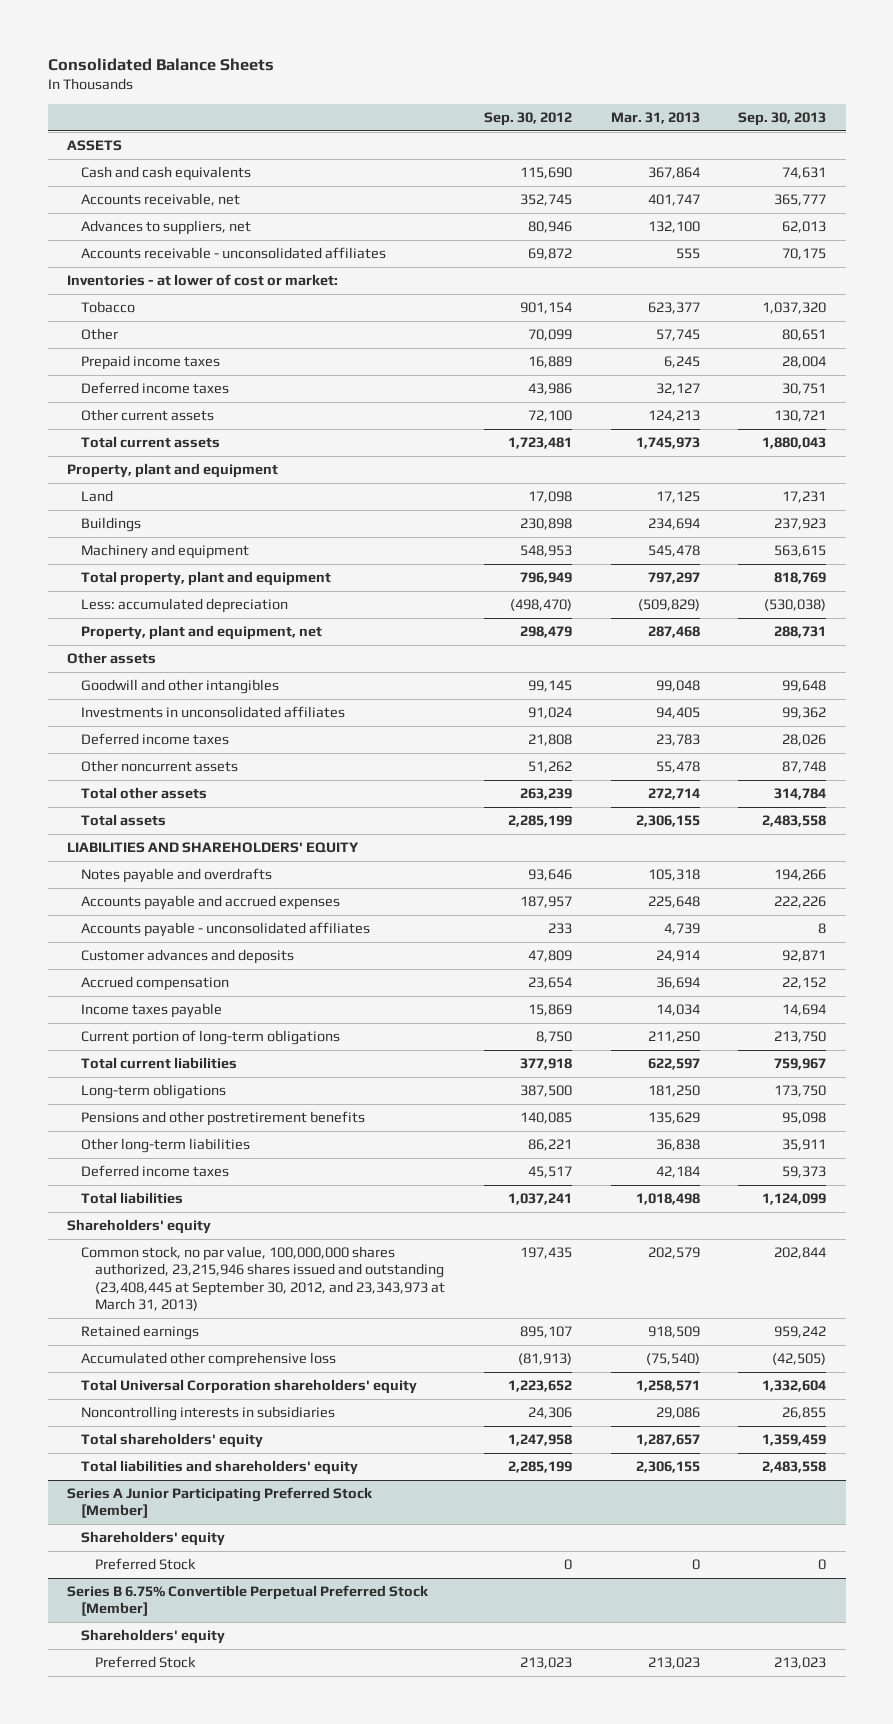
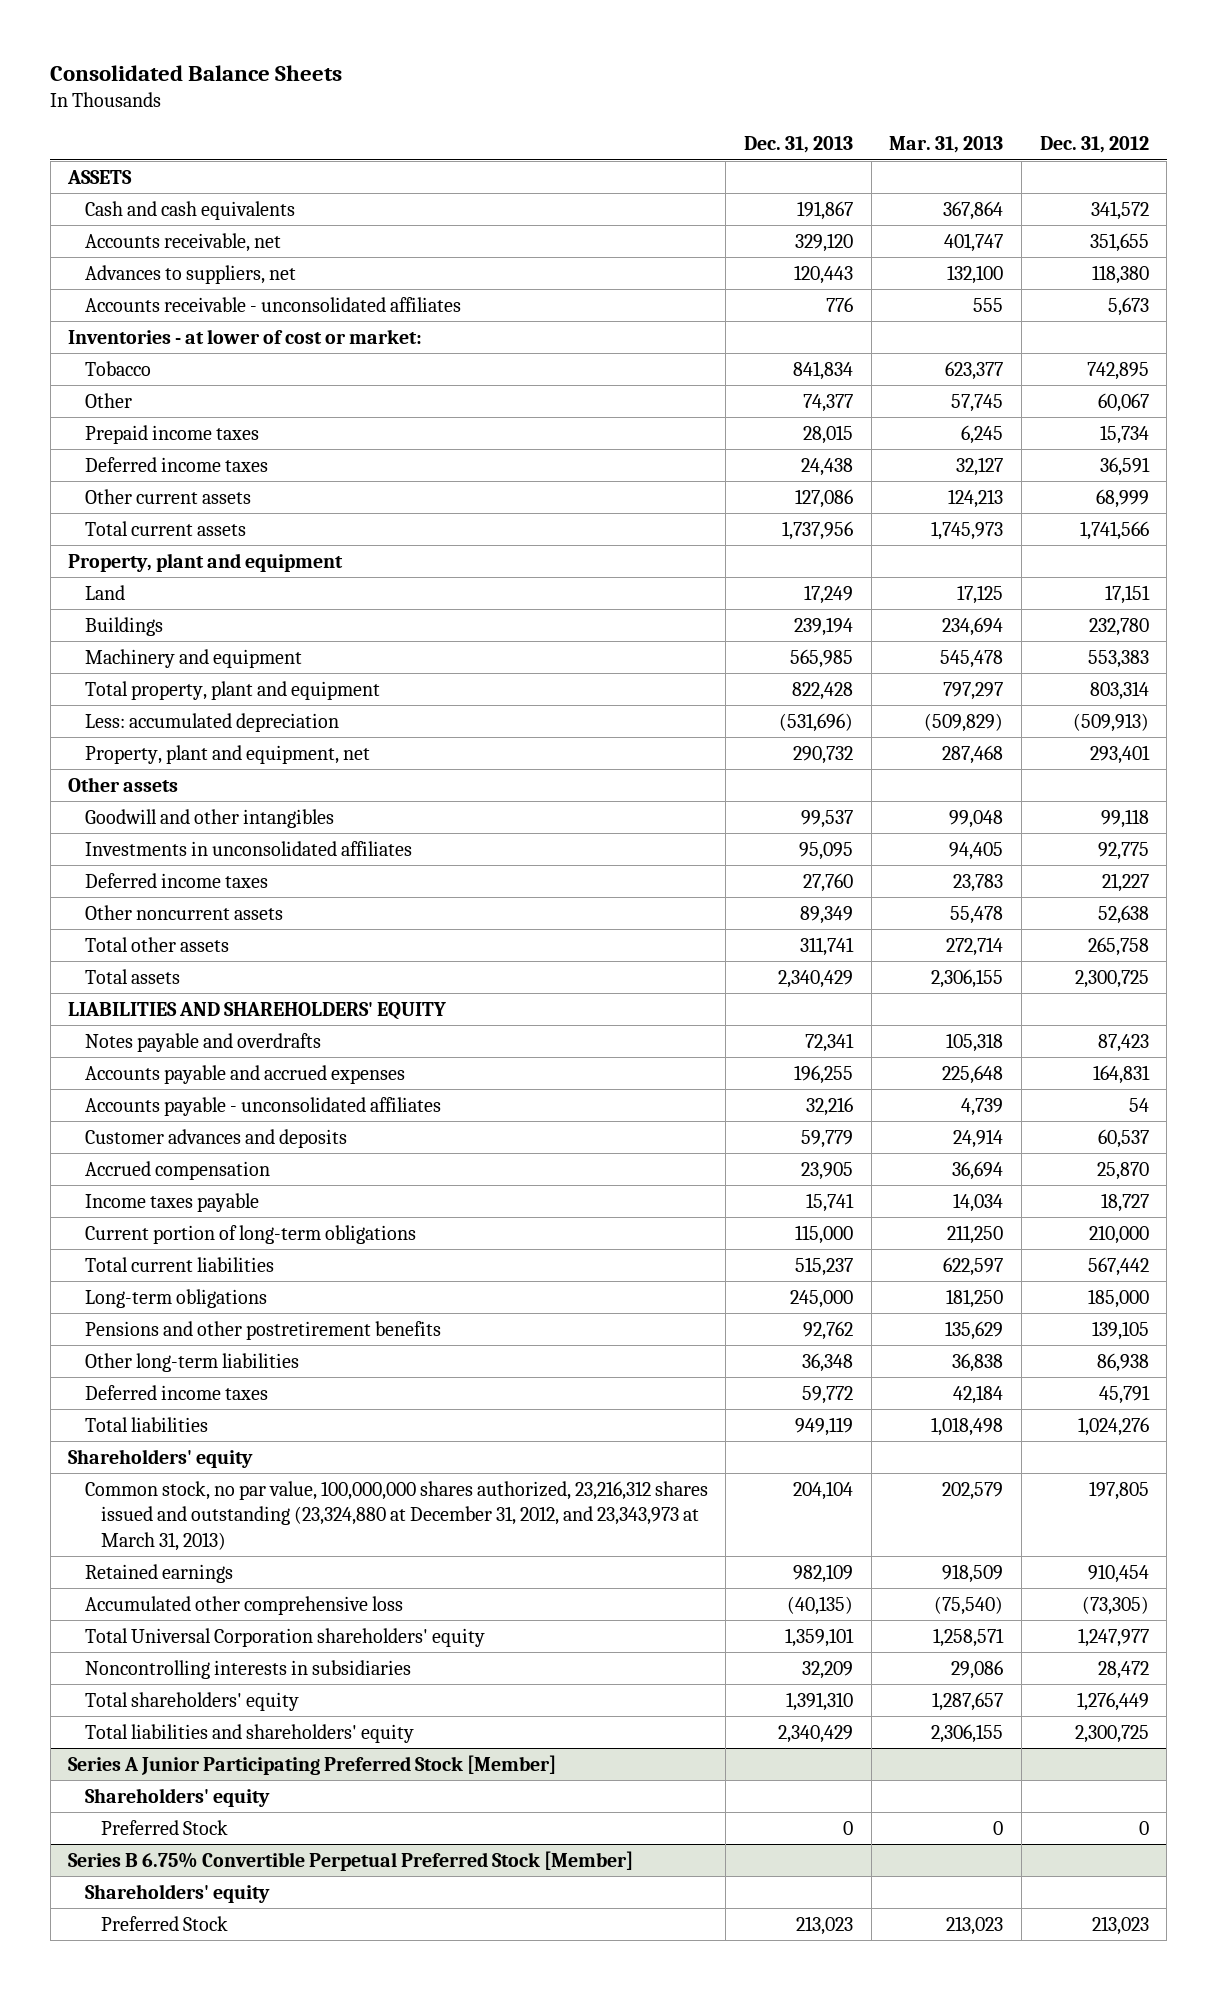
[483,112,572,127] Sep. 30, 2012 -> none
[738,112,827,127] Sep. 30, 2013 -> none
none -> [743,136,853,154] Dec. 31, 2013
none -> [1039,136,1149,154] Dec. 31, 2012
[80,1246,445,1311] Common stock, no par value, 100,000,000 shares authorized, 23,215,946 shares issued and outstanding (23,408,445 at September 30, 2012, and 23,343,973 at March 31, 2013) -> [84,1480,708,1551] Common stock, no par value, 100,000,000 shares authorized, 23,216,312 shares issued and outstanding (23,324,880 at December 31, 2012, and 23,343,973 at March 31, 2013)

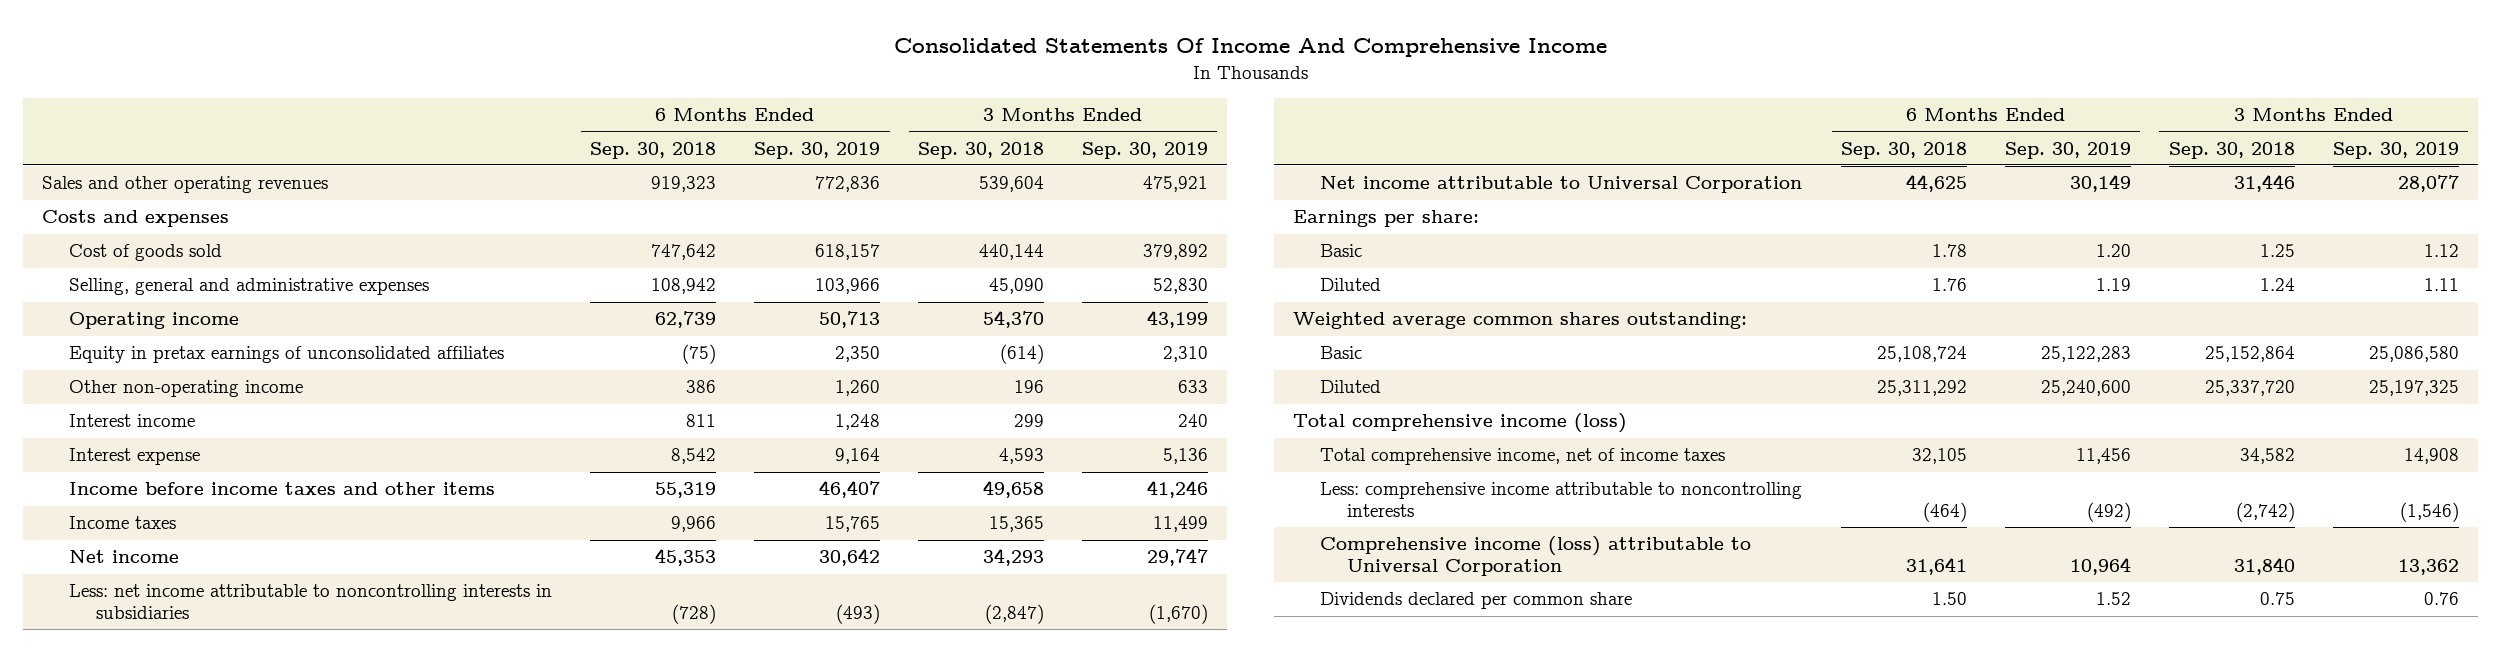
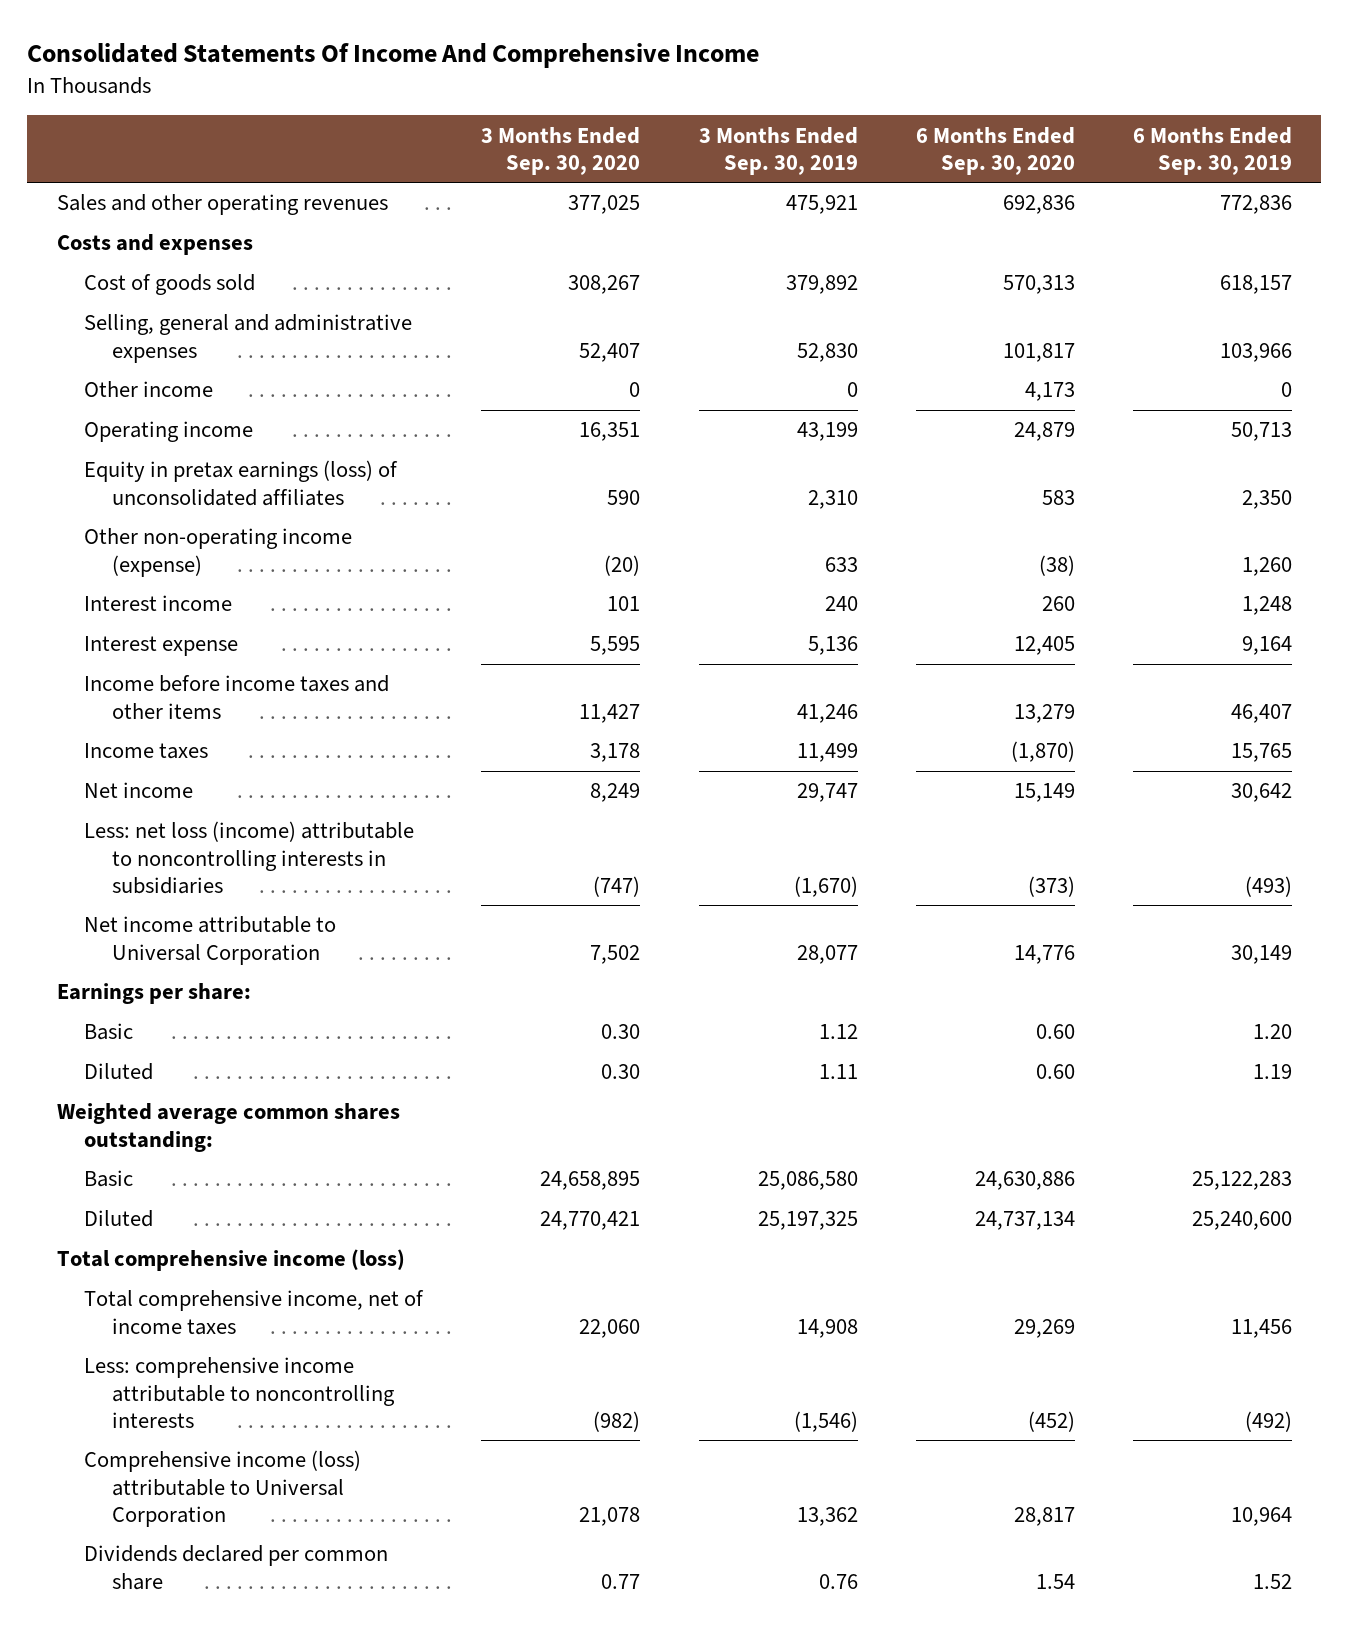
[590,141,717,159] Sep. 30, 2018 -> none
[917,141,1044,159] Sep. 30, 2018 -> none
none -> [481,126,641,175] 3 Months Ended Sep. 30, 2020
none -> [915,126,1075,175] 6 Months Ended Sep. 30, 2020
none -> [84,381,214,398] Other income
[69,346,505,364] Equity in pretax earnings of unconsolidated affiliates -> [84,460,399,506] Equity in pretax earnings (loss) of unconsolidated affiliates
[69,380,304,398] Other non-operating income -> [84,528,353,577] Other non-operating income (expense)
[69,584,553,620] Less: net income attributable to noncontrolling interests in subsidiaries -> [84,821,415,894] Less: net loss (income) attributable to noncontrolling interests in subsidiaries

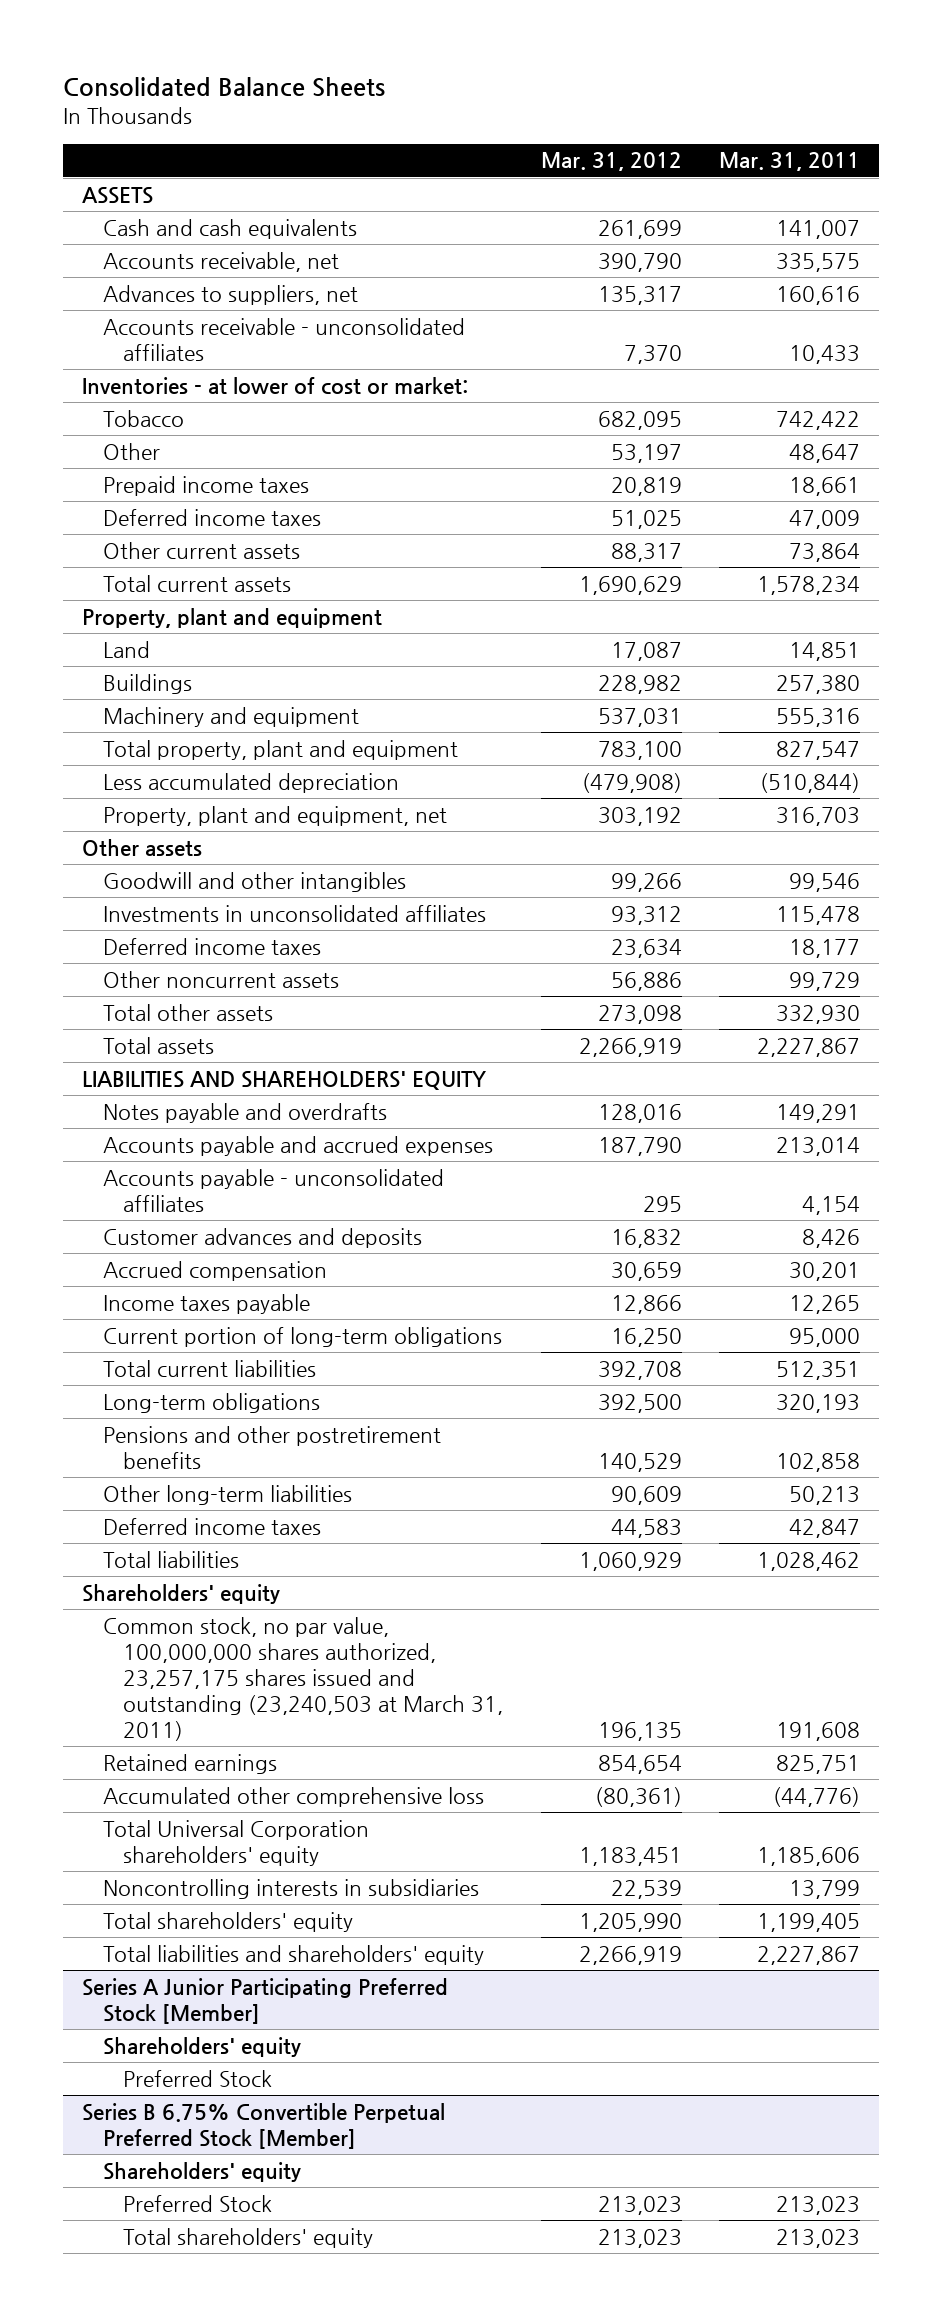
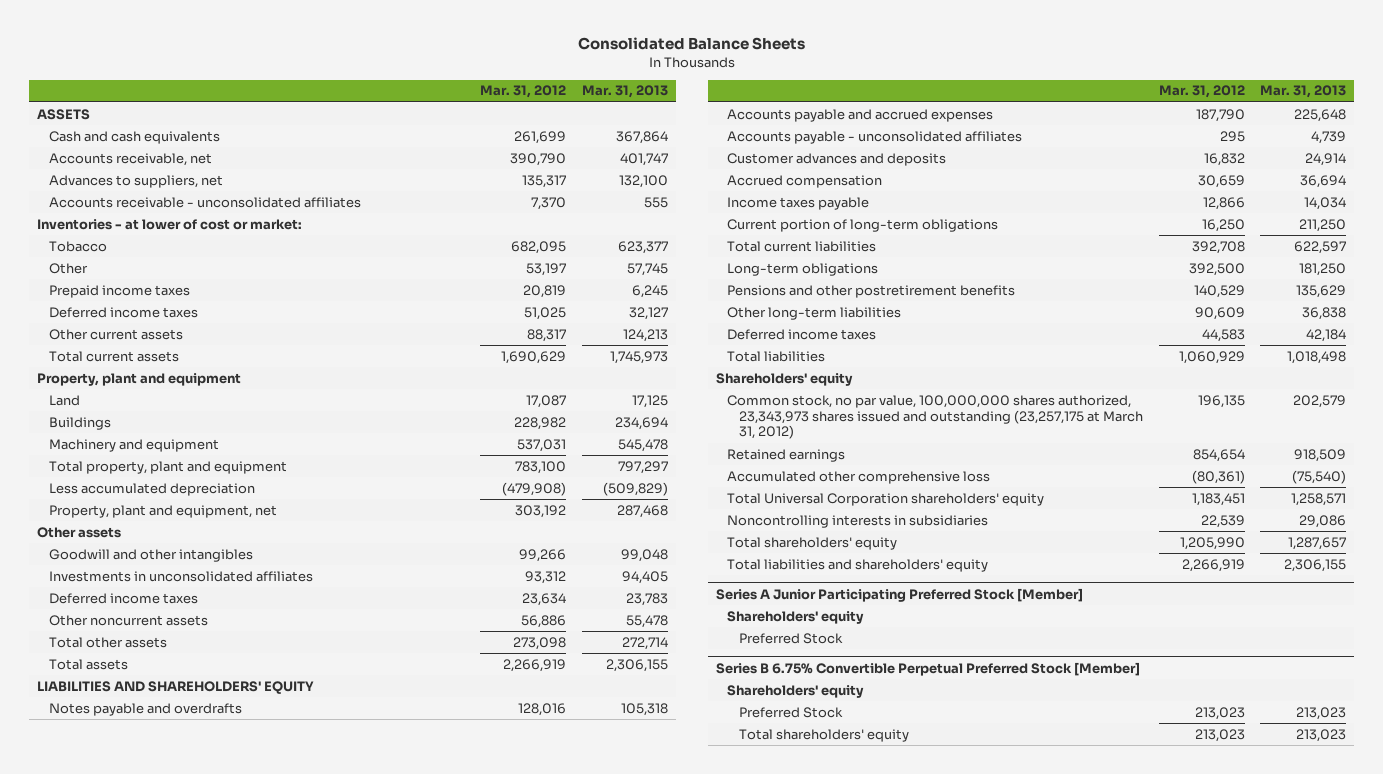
[719,152,861,172] Mar. 31, 2011 -> none
none -> [581,85,668,99] Mar. 31, 2013
[102,1616,504,1741] Common stock, no par value, 100,000,000 shares authorized, 23,257,175 shares issued and outstanding (23,240,503 at March 31, 2011) -> [727,394,1144,440] Common stock, no par value, 100,000,000 shares authorized, 23,343,973 shares issued and outstanding (23,257,175 at March 31, 2012)

